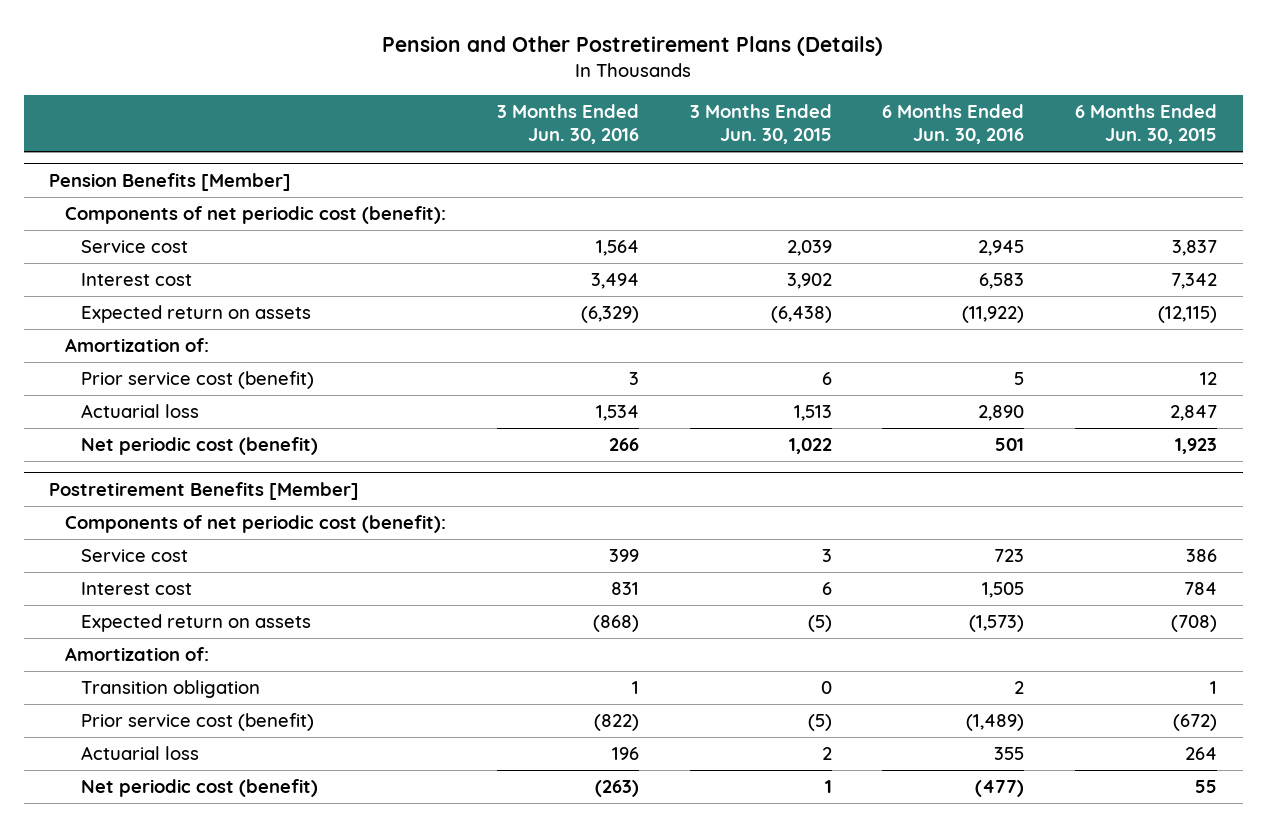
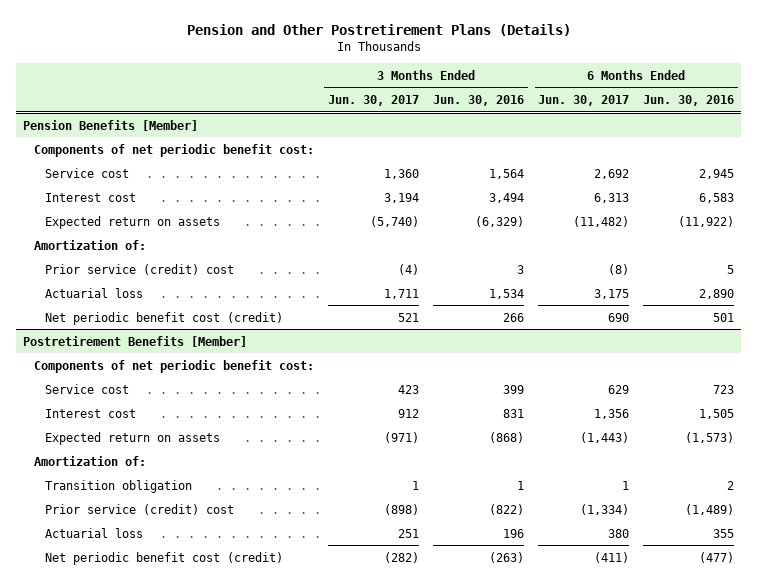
[689,104,832,145] 3 Months Ended Jun. 30, 2015 -> none
[1075,104,1218,145] 6 Months Ended Jun. 30, 2015 -> none
none -> [327,95,419,107] Jun. 30, 2017
none -> [538,95,630,107] Jun. 30, 2017
[64,206,446,225] Components of net periodic cost (benefit): -> [33,143,314,157] Components of net periodic benefit cost:
[80,371,314,390] Prior service cost (benefit) -> [44,263,234,275] Prior service (credit) cost
[80,437,318,456] Net periodic cost (benefit) -> [44,311,283,325] Net periodic benefit cost (credit)
[64,515,446,534] Components of net periodic cost (benefit): -> [33,359,314,373] Components of net periodic benefit cost:
[80,713,314,732] Prior service cost (benefit) -> [44,503,234,515] Prior service (credit) cost
[80,779,318,798] Net periodic cost (benefit) -> [44,551,283,565] Net periodic benefit cost (credit)

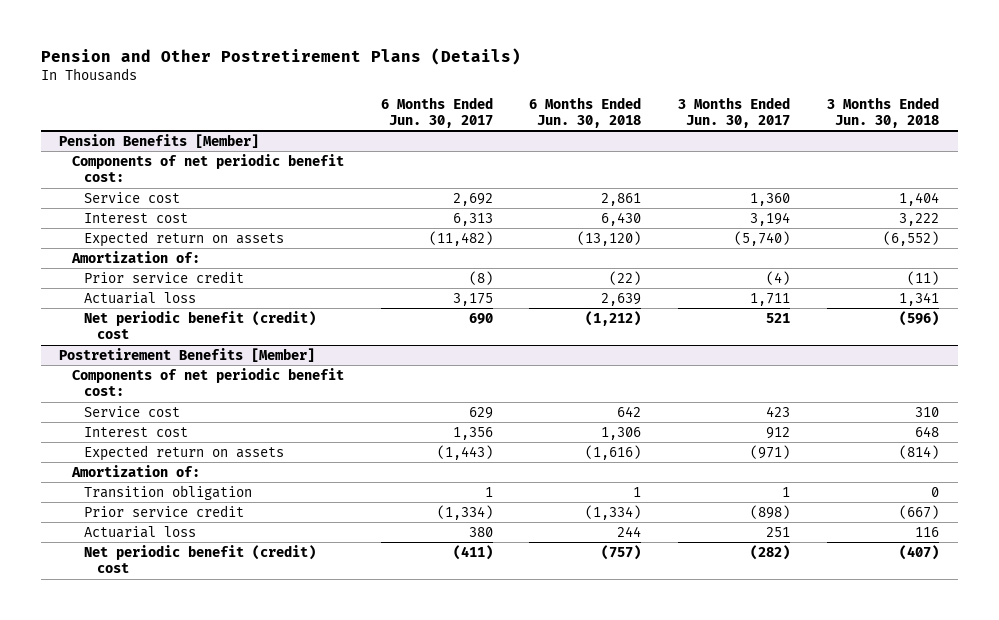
[433,95,525,107] Jun. 30, 2016 -> none
[643,95,735,107] Jun. 30, 2016 -> none
none -> [529,96,642,129] 6 Months Ended Jun. 30, 2018
none -> [827,96,940,129] 3 Months Ended Jun. 30, 2018
[44,263,234,275] Prior service (credit) cost -> [84,270,245,283] Prior service credit
[44,311,283,325] Net periodic benefit cost (credit) -> [84,310,317,340] Net periodic benefit (credit) cost
[44,503,234,515] Prior service (credit) cost -> [84,504,245,517] Prior service credit
[44,551,283,565] Net periodic benefit cost (credit) -> [84,544,317,574] Net periodic benefit (credit) cost

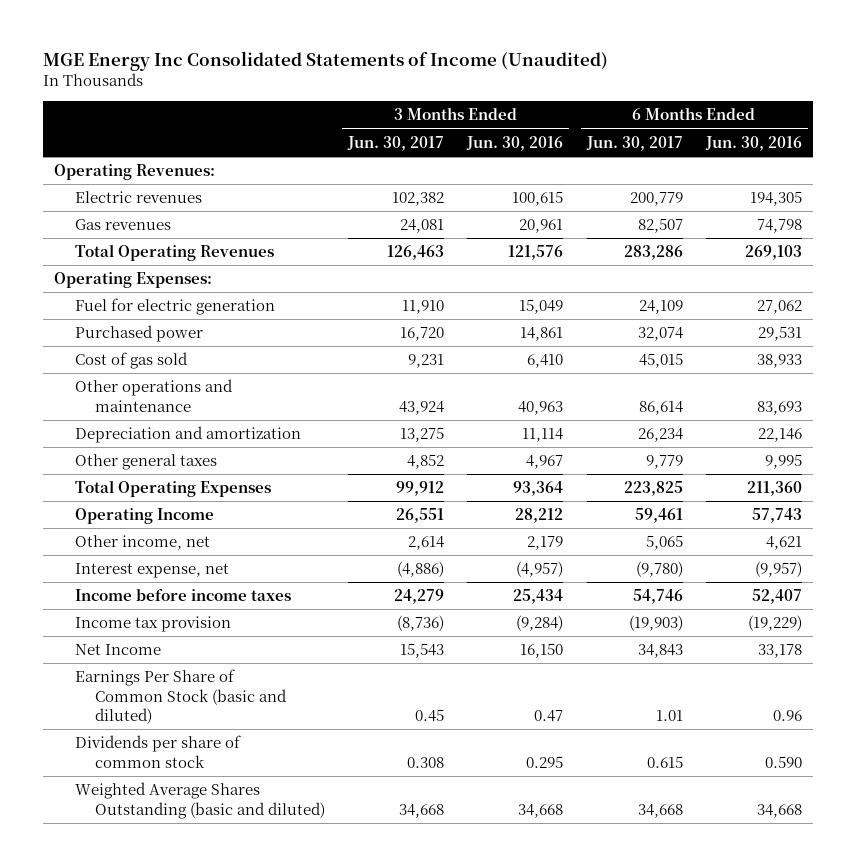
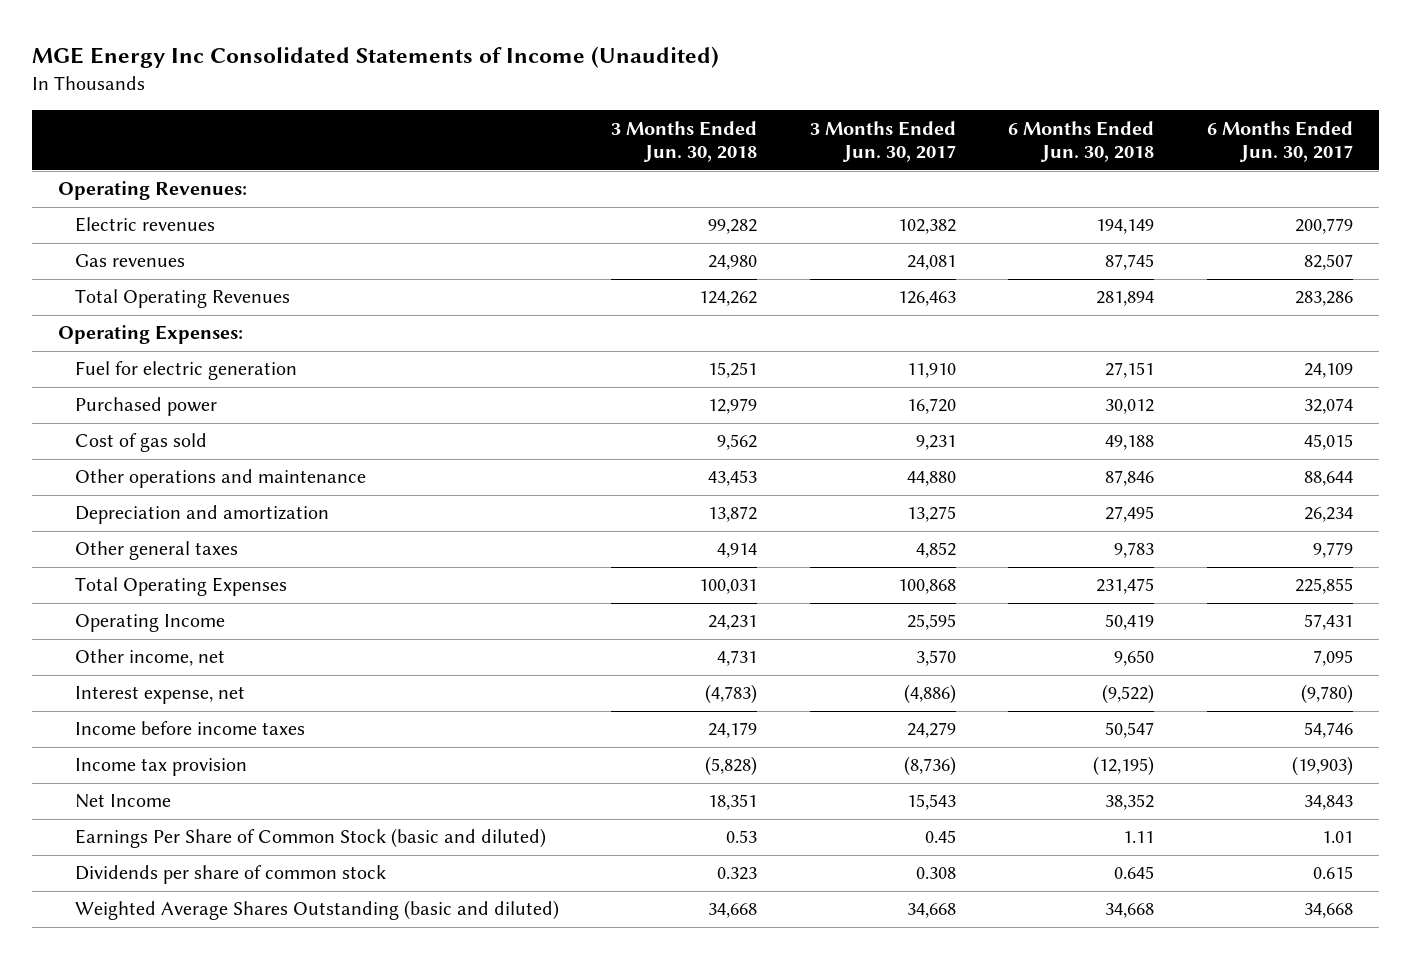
[466,135,564,151] Jun. 30, 2016 -> none
[704,135,802,151] Jun. 30, 2016 -> none
none -> [611,120,758,163] 3 Months Ended Jun. 30, 2018
none -> [1008,120,1155,163] 6 Months Ended Jun. 30, 2018
[399,400,445,415] 43,924 -> [906,471,956,487] 44,880
[638,400,683,415] 86,614 -> [1303,471,1353,487] 88,644
[396,481,445,497] 99,912 -> [897,579,956,595] 100,868
[623,481,683,497] 223,825 -> [1294,578,1353,595] 225,855
[396,508,445,524] 26,551 -> [906,614,956,631] 25,595
[634,508,683,524] 59,461 -> [1303,614,1353,631] 57,431
[408,536,445,551] 2,614 -> [915,650,956,667] 3,570
[645,535,683,551] 5,065 -> [1312,650,1353,667] 7,095

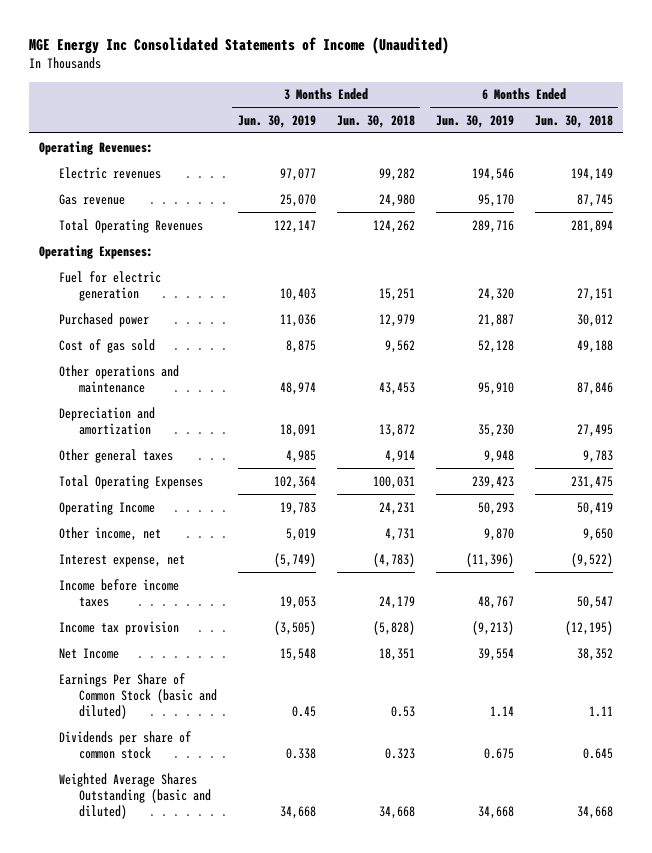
[809,120,956,163] 3 Months Ended Jun. 30, 2017 -> none
[1206,120,1353,163] 6 Months Ended Jun. 30, 2017 -> none
none -> [237,114,316,128] Jun. 30, 2019
none -> [435,114,514,128] Jun. 30, 2019
[74,254,185,268] Gas revenues -> [58,193,125,205] Gas revenue

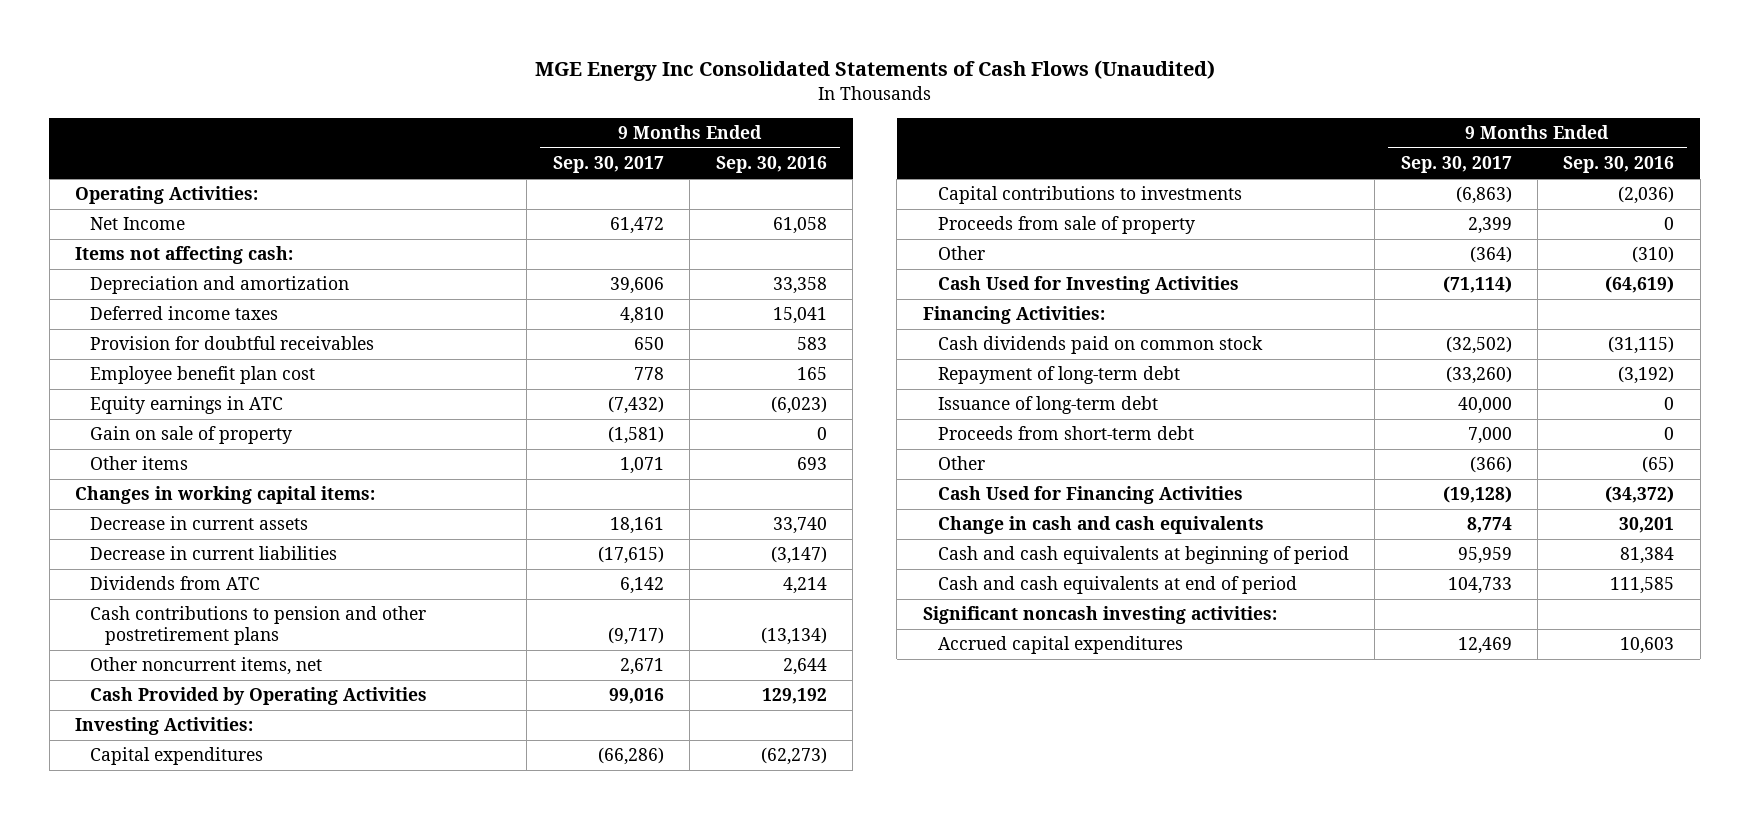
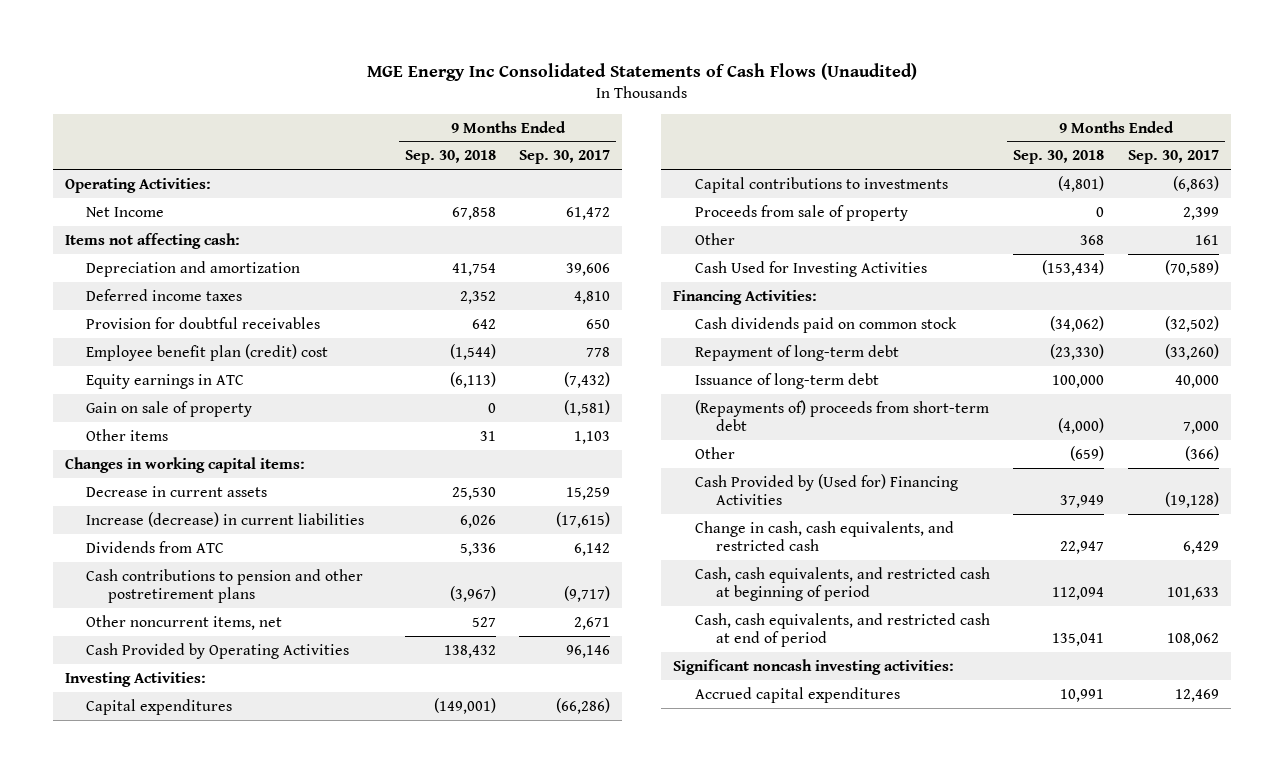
[715,156,827,174] Sep. 30, 2016 -> none
none -> [404,150,496,165] Sep. 30, 2018
[89,366,315,385] Employee benefit plan cost -> [86,343,329,361] Employee benefit plan (credit) cost
[619,457,664,475] 1,071 -> [574,430,611,444] 1,103
[609,517,664,535] 18,161 -> [566,486,611,500] 15,259
[89,546,337,561] Decrease in current liabilities -> [86,511,365,527] Increase (decrease) in current liabilities
[608,688,664,705] 99,016 -> [566,644,611,658] 96,146
[1469,246,1512,264] (364) -> [1194,234,1219,245] 161
[1442,276,1512,294] (71,114) -> [1164,259,1219,276] (70,589)
[937,426,1194,441] Proceeds from short-term debt -> [694,399,989,431] (Repayments of) proceeds from short-term debt
[937,486,1243,505] Cash Used for Financing Activities -> [694,473,958,505] Cash Provided by (Used for) Financing Activities
[937,516,1264,535] Change in cash and cash equivalents -> [694,520,954,551] Change in cash, cash equivalents, and restricted cash
[1466,517,1512,534] 8,774 -> [1182,540,1219,554] 6,429
[937,546,1349,565] Cash and cash equivalents at beginning of period -> [694,566,990,601] Cash, cash equivalents, and restricted cash at beginning of period
[1457,547,1512,565] 95,959 -> [1166,586,1219,600] 101,633
[937,576,1297,595] Cash and cash equivalents at end of period -> [694,612,990,647] Cash, cash equivalents, and restricted cash at end of period
[1447,577,1512,595] 104,733 -> [1166,632,1219,646] 108,062

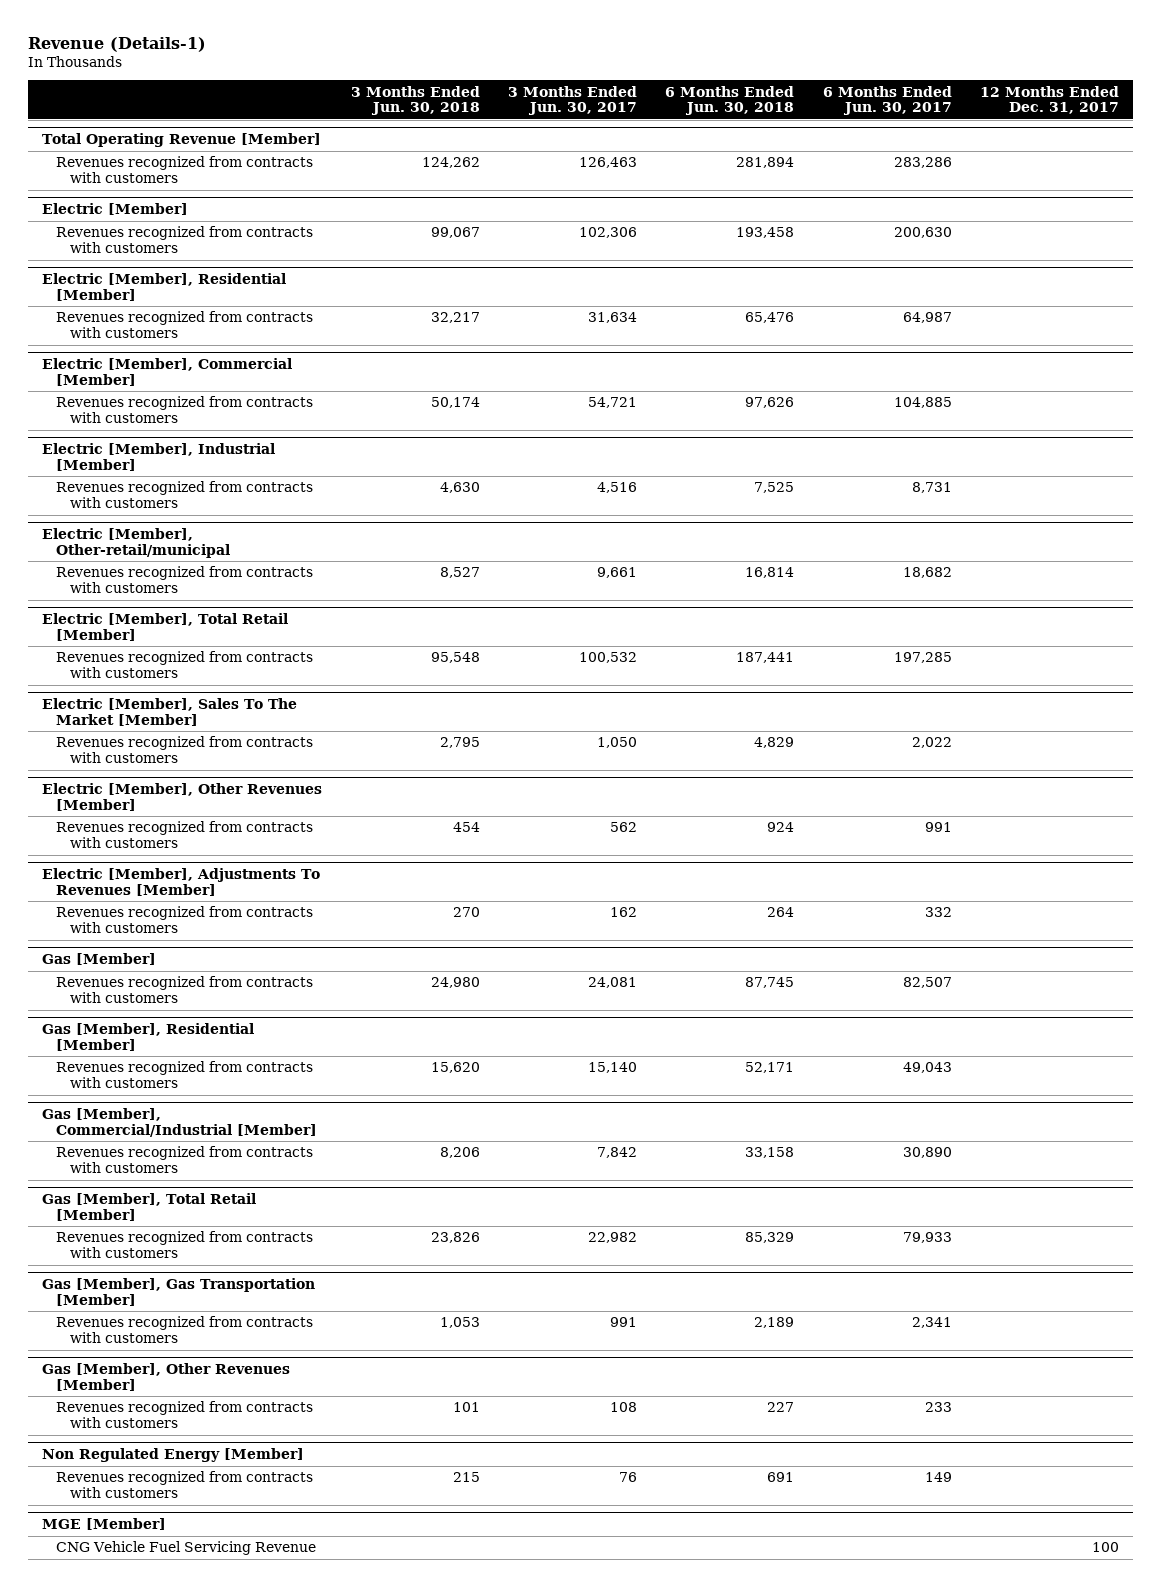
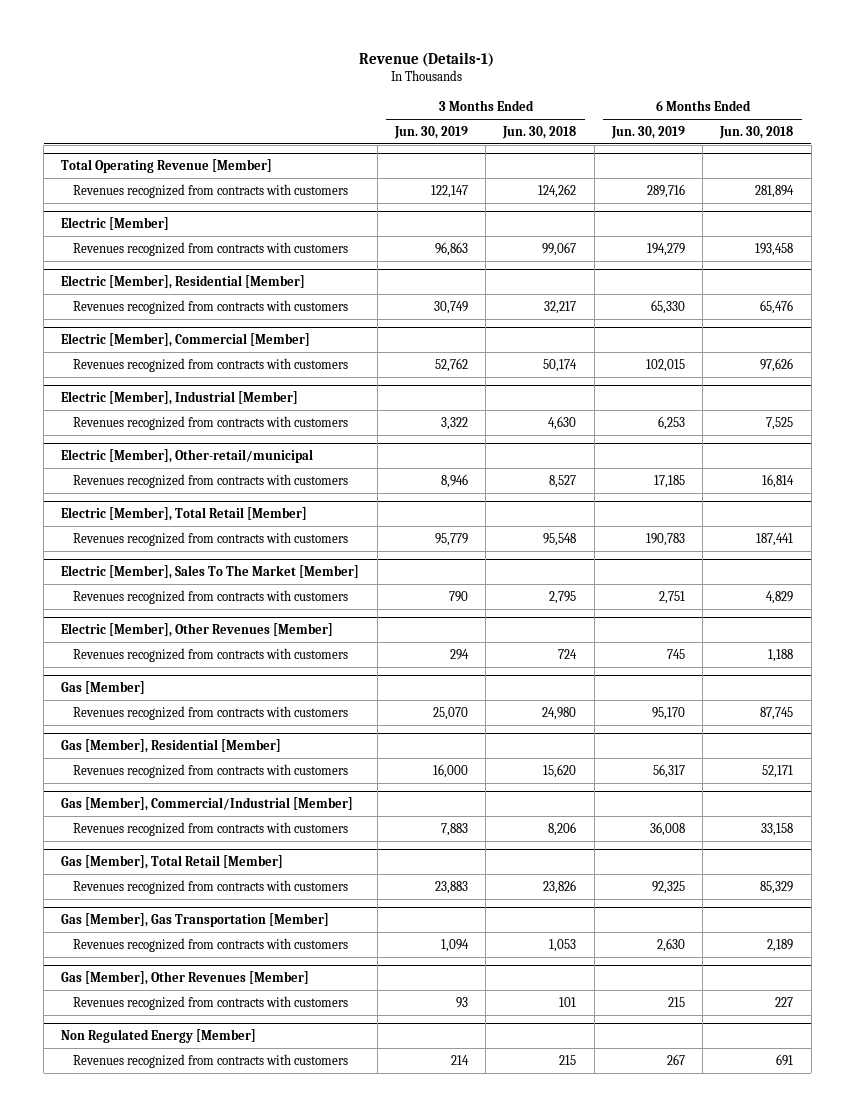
[508,85,638,116] 3 Months Ended Jun. 30, 2017 -> none
[822,85,952,116] 6 Months Ended Jun. 30, 2017 -> none
[980,85,1120,115] 12 Months Ended Dec. 31, 2017 -> none
none -> [393,125,468,139] Jun. 30, 2019
none -> [610,125,685,139] Jun. 30, 2019
[42,868,321,896] Electric [Member], Adjustments To Revenues [Member] -> none
[56,906,314,934] Revenues recognized from contracts with customers -> none
[452,822,480,833] 454 -> [558,648,578,659] 724
[767,822,795,833] 924 -> [768,648,794,662] 1,188
[42,1518,167,1531] MGE [Member] -> none
[56,1541,317,1556] CNG Vehicle Fuel Servicing Revenue -> none

